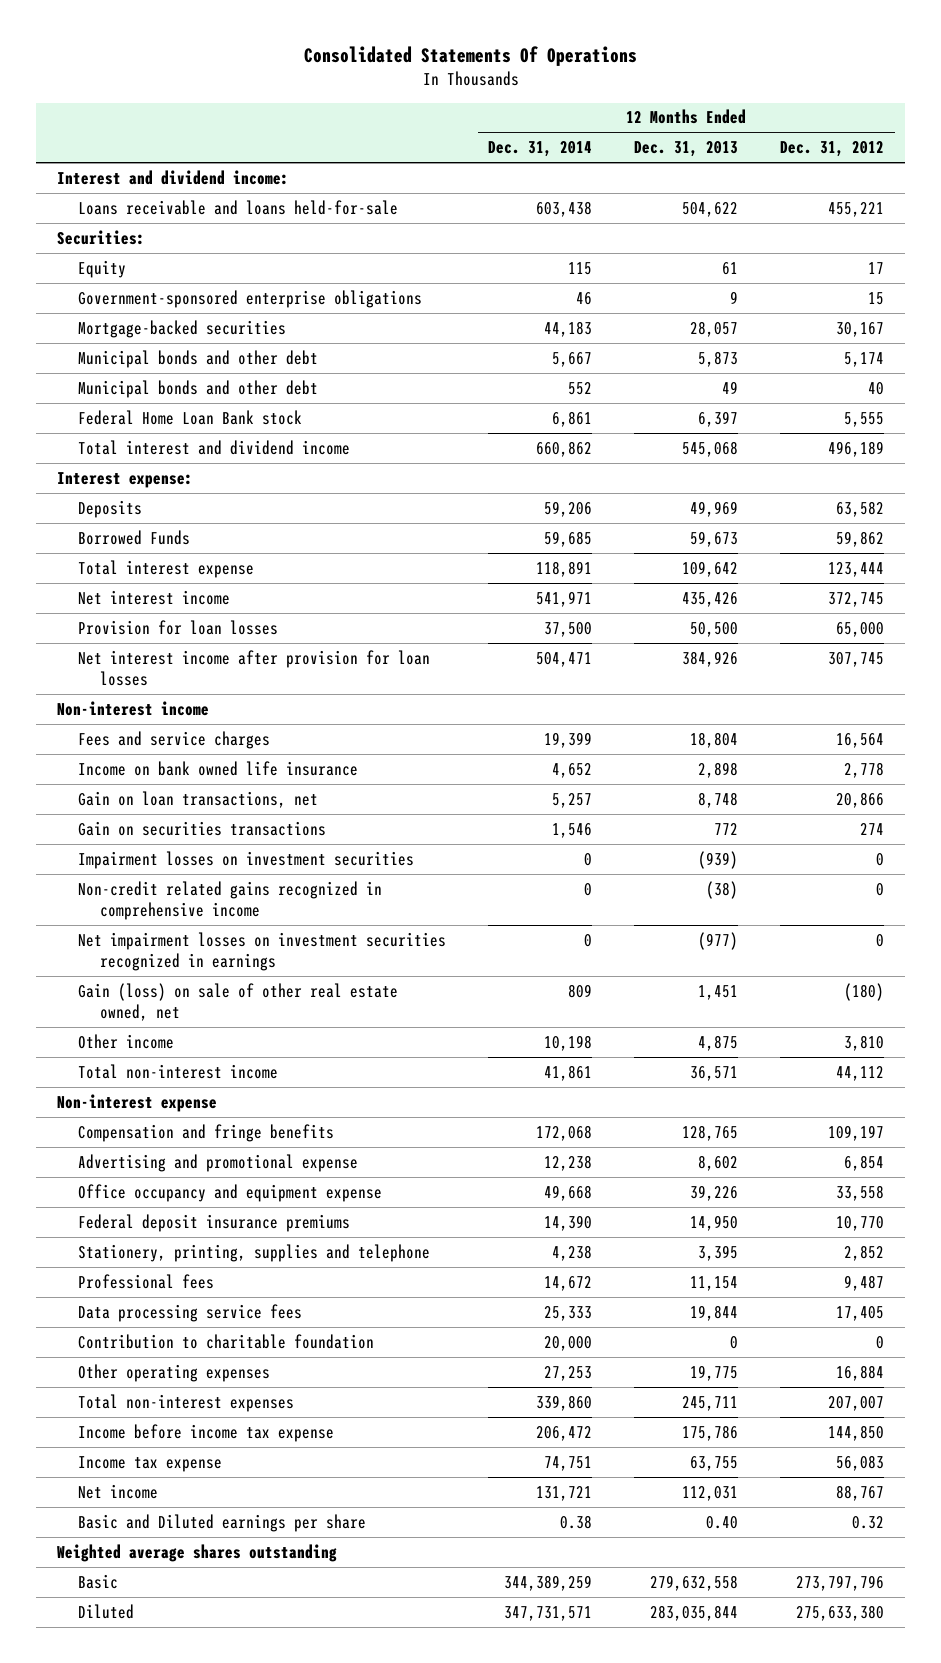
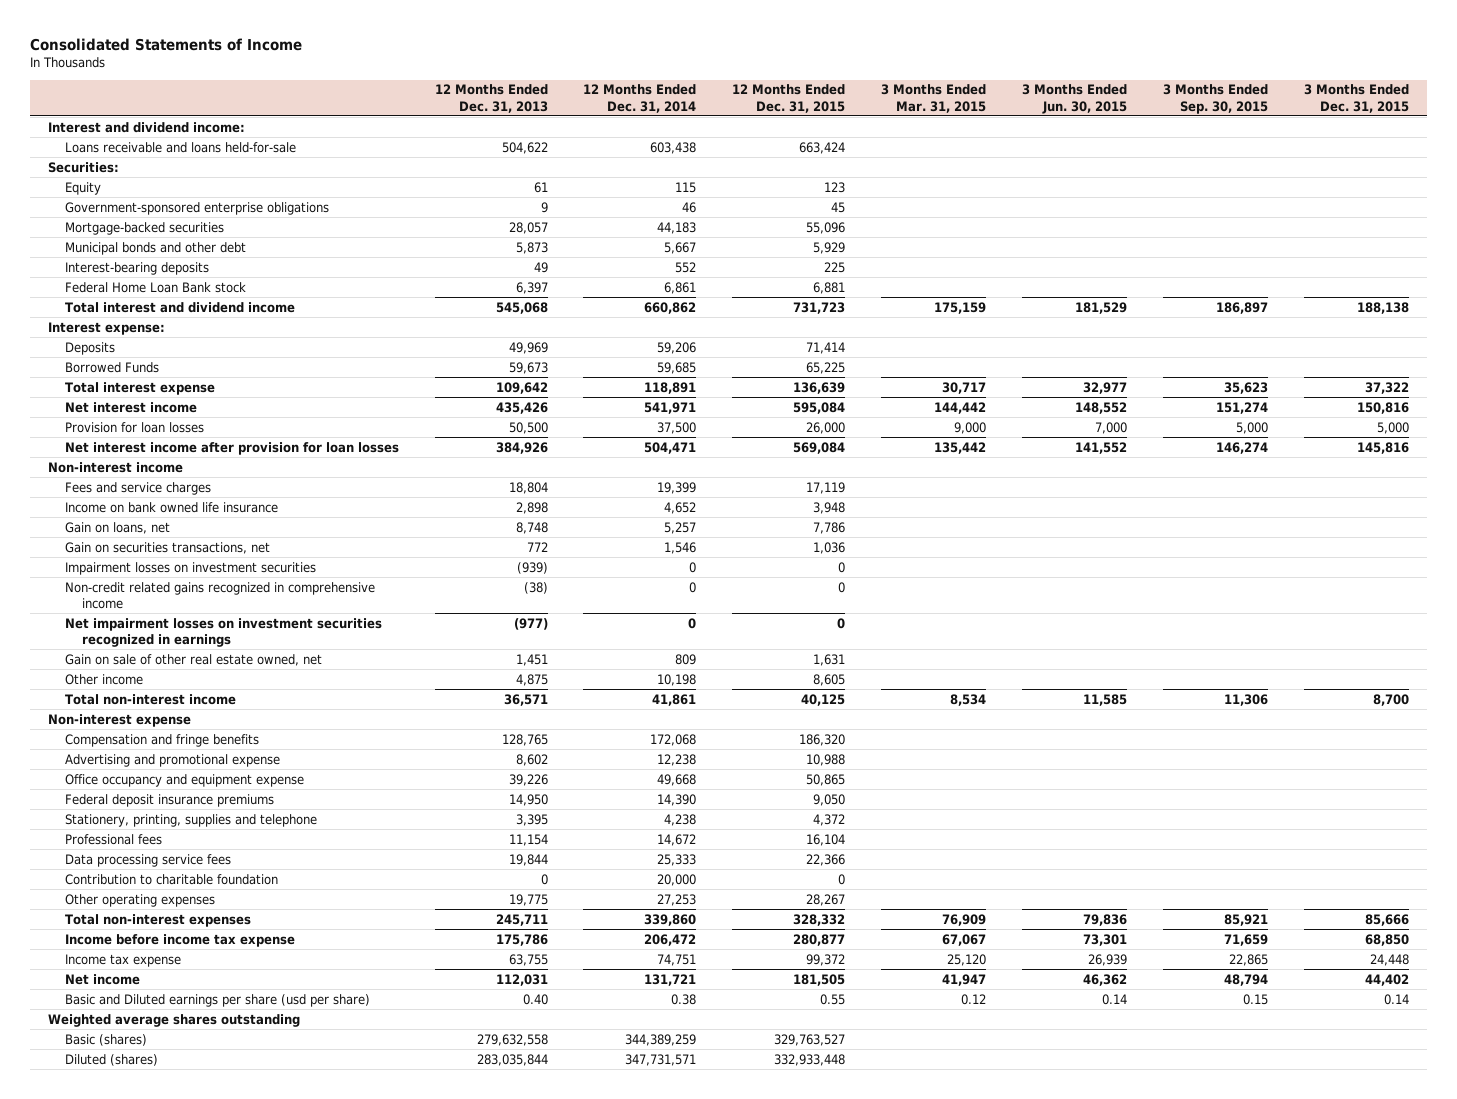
[303,46,637,67] Consolidated Statements Of Operations -> [30,37,303,51] Consolidated Statements of Income
[780,141,885,158] Dec. 31, 2012 -> none
none -> [732,84,846,113] 12 Months Ended Dec. 31, 2015
none -> [881,84,987,113] 3 Months Ended Mar. 31, 2015
none -> [1021,84,1127,114] 3 Months Ended Jun. 30, 2015
none -> [1162,84,1268,114] 3 Months Ended Sep. 30, 2015
none -> [1303,84,1409,113] 3 Months Ended Dec. 31, 2015
[78,379,319,398] Municipal bonds and other debt -> [64,261,209,275] Interest-bearing deposits
[78,790,319,808] Gain on loan transactions, net -> [64,521,170,534] Gain on loans, net
[78,820,327,836] Gain on securities transactions -> [64,541,270,554] Gain on securities transactions, net
[78,982,399,1021] Gain (loss) on sale of other real estate owned, net -> [64,653,322,666] Gain on sale of other real estate owned, net
[78,1513,367,1532] Basic and Diluted earnings per share -> [64,993,370,1007] Basic and Diluted earnings per share (usd per share)
[78,1573,119,1589] Basic -> [64,1033,147,1046] Basic (shares)
[78,1603,135,1619] Diluted -> [64,1053,158,1066] Diluted (shares)

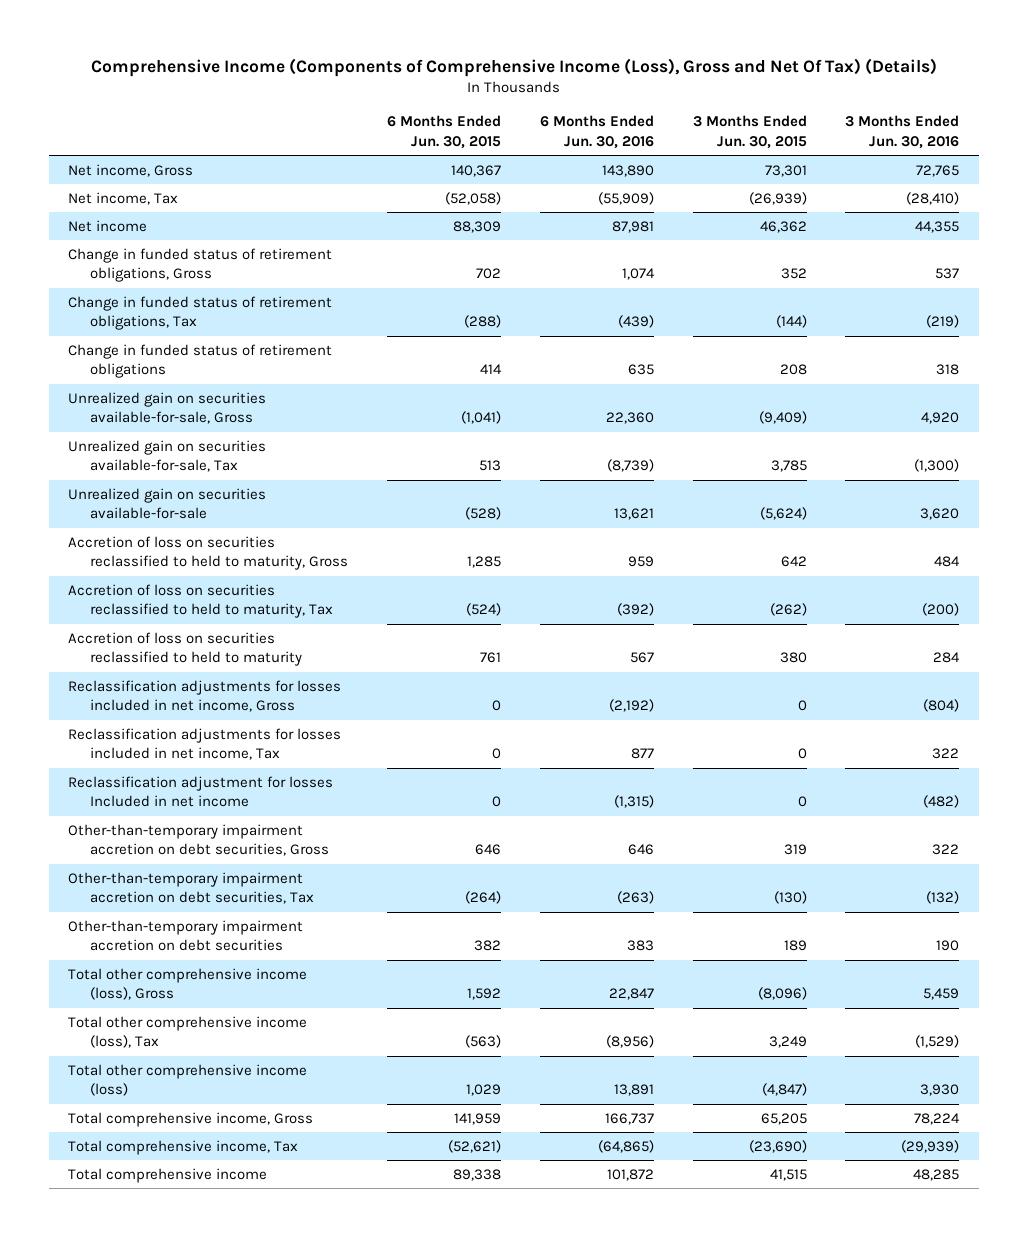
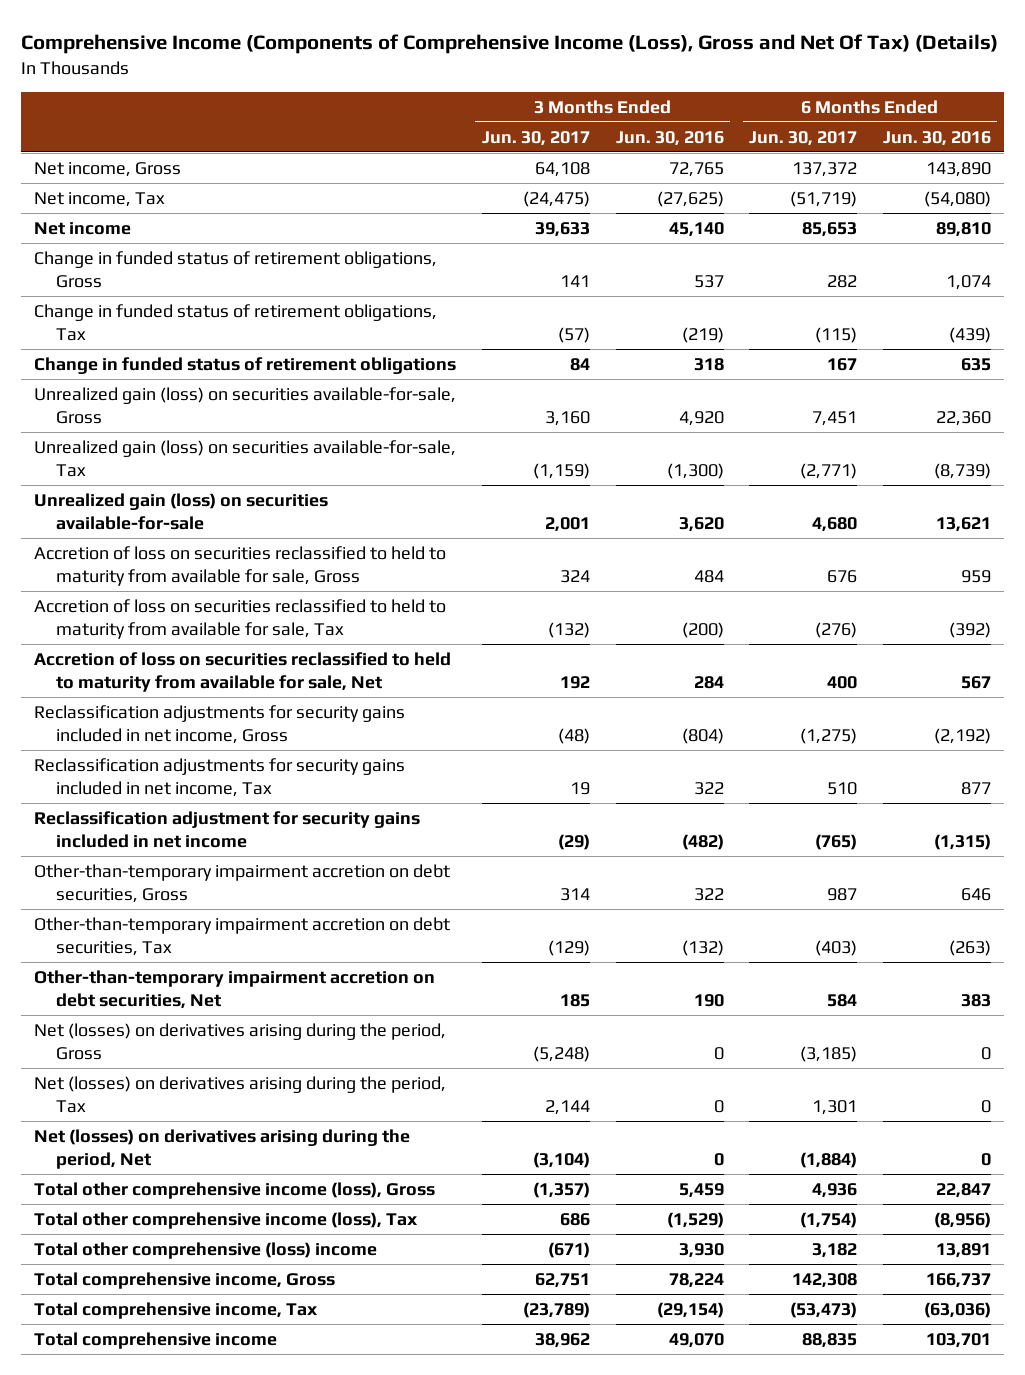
[386,115,501,149] 6 Months Ended Jun. 30, 2015 -> none
[692,115,807,149] 3 Months Ended Jun. 30, 2015 -> none
none -> [481,130,590,146] Jun. 30, 2017
none -> [749,130,858,146] Jun. 30, 2017
[597,191,654,205] (55,909) -> [924,190,992,207] (54,080)
[906,191,960,205] (28,410) -> [656,190,724,207] (27,625)
[611,220,654,233] 87,981 -> [936,221,992,237] 89,810
[915,220,960,233] 44,355 -> [668,221,724,237] 45,140
[68,391,267,425] Unrealized gain on securities available-for-sale, Gross -> [34,386,457,424] Unrealized gain (loss) on securities available-for-sale, Gross
[68,439,267,473] Unrealized gain on securities available-for-sale, Tax -> [34,439,457,477] Unrealized gain (loss) on securities available-for-sale, Tax
[68,487,267,520] Unrealized gain on securities available-for-sale -> [34,492,329,530] Unrealized gain (loss) on securities available-for-sale
[68,535,349,571] Accretion of loss on securities reclassified to held to maturity, Gross -> [34,545,447,586] Accretion of loss on securities reclassified to held to maturity from available for sale, Gross
[68,583,334,619] Accretion of loss on securities reclassified to held to maturity, Tax -> [34,598,447,639] Accretion of loss on securities reclassified to held to maturity from available for sale, Tax
[68,631,303,667] Accretion of loss on securities reclassified to held to maturity -> [34,651,452,692] Accretion of loss on securities reclassified to held to maturity from available for sale, Net
[68,679,342,713] Reclassification adjustments for losses included in net income, Gross -> [34,704,406,744] Reclassification adjustments for security gains included in net income, Gross
[68,727,342,761] Reclassification adjustments for losses included in net income, Tax -> [34,757,406,797] Reclassification adjustments for security gains included in net income, Tax
[68,775,334,808] Reclassification adjustment for losses Included in net income -> [34,810,421,848] Reclassification adjustment for security gains included in net income
[68,919,304,952] Other-than-temporary impairment accretion on debt securities -> [34,969,436,1009] Other-than-temporary impairment accretion on debt securities, Net
none -> [34,1022,447,1060] Net (losses) on derivatives arising during the period, Gross
none -> [34,1075,447,1113] Net (losses) on derivatives arising during the period, Tax
none -> [34,1128,411,1169] Net (losses) on derivatives arising during the period, Net
[68,1063,308,1097] Total other comprehensive income (loss) -> [34,1241,378,1259] Total other comprehensive (loss) income
[597,1139,654,1153] (64,865) -> [924,1301,992,1318] (63,036)
[901,1139,960,1153] (29,939) -> [656,1301,724,1318] (29,154)
[606,1168,654,1181] 101,872 -> [926,1332,992,1348] 103,701
[913,1168,960,1181] 48,285 -> [668,1332,724,1348] 49,070

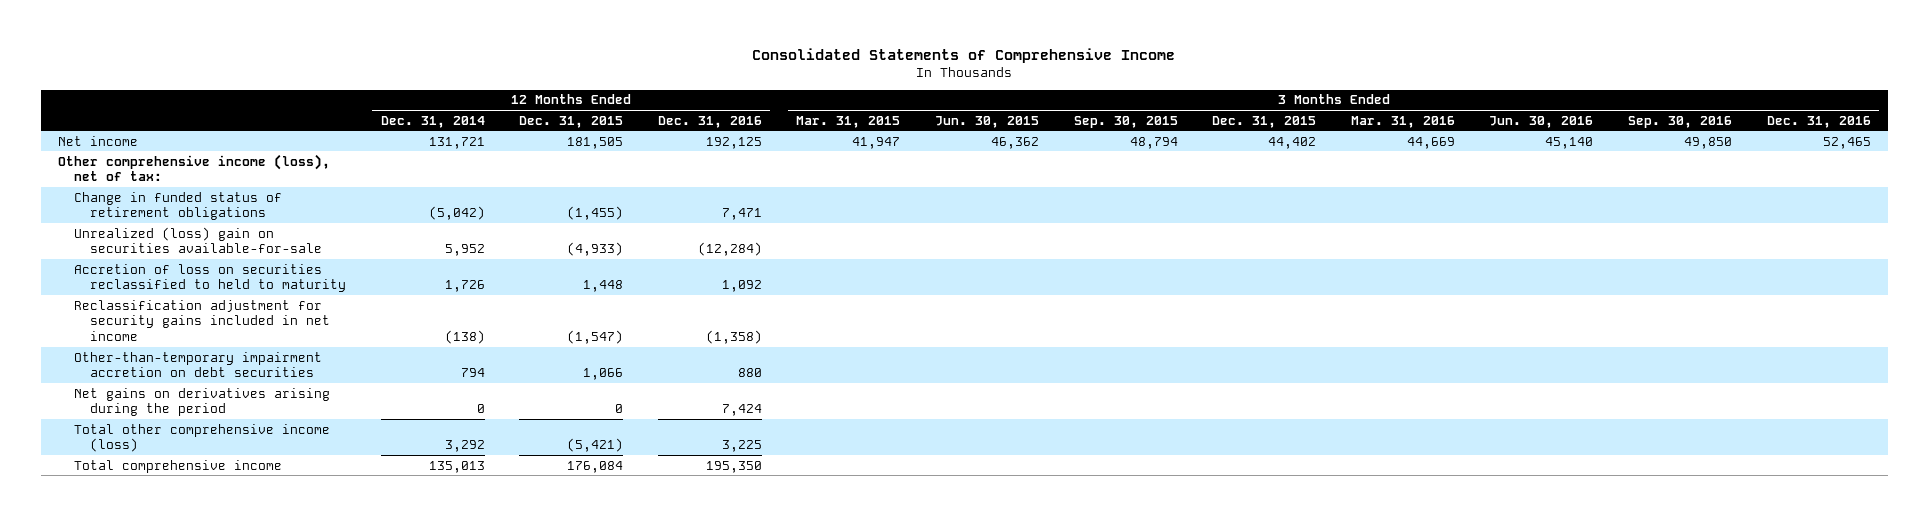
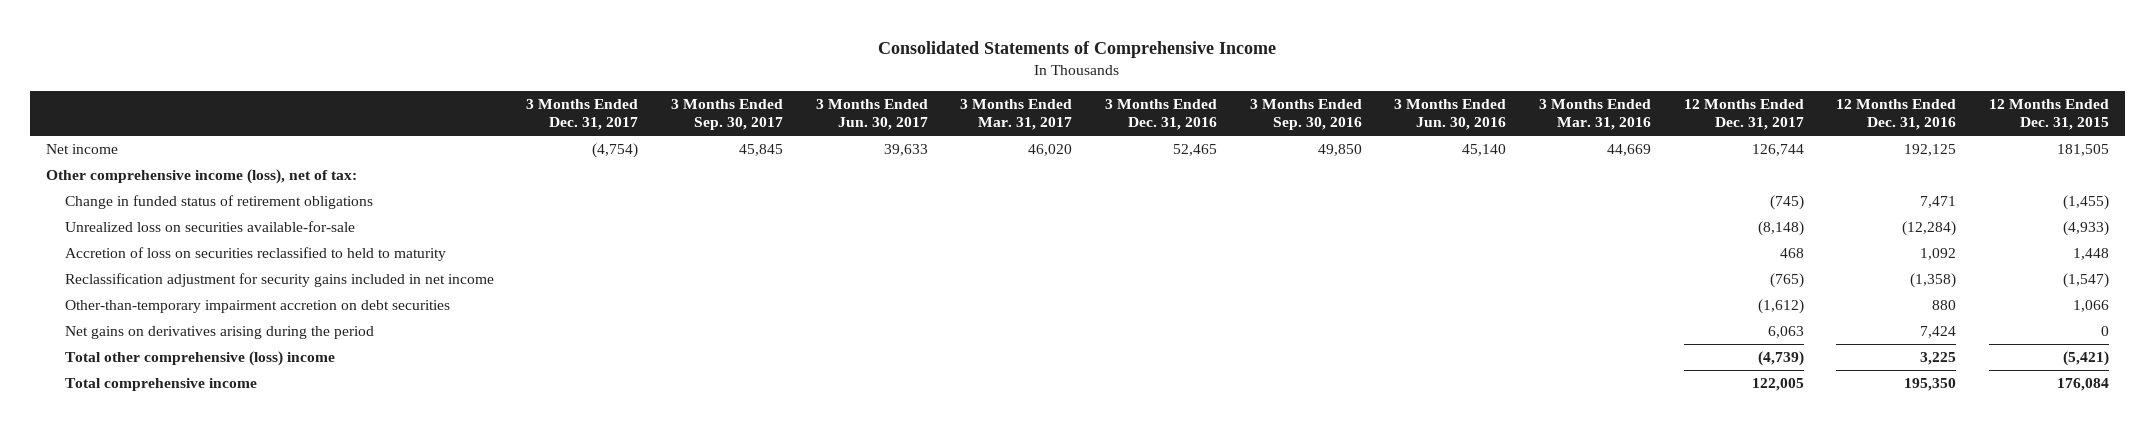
[380,115,485,128] Dec. 31, 2014 -> none
[796,115,901,128] Mar. 31, 2015 -> none
[935,115,1040,128] Jun. 30, 2015 -> none
[1073,115,1178,128] Sep. 30, 2015 -> none
[1212,115,1317,128] Dec. 31, 2015 -> none
none -> [526,98,639,131] 3 Months Ended Dec. 31, 2017
none -> [670,98,783,131] 3 Months Ended Sep. 30, 2017
none -> [815,98,928,131] 3 Months Ended Jun. 30, 2017
none -> [960,98,1073,131] 3 Months Ended Mar. 31, 2017
none -> [1683,98,1804,131] 12 Months Ended Dec. 31, 2017
[73,226,323,254] Unrealized (loss) gain on securities available-for-sale -> [64,221,355,233] Unrealized loss on securities available-for-sale
[73,423,330,453] Total other comprehensive income (loss) -> [64,351,335,367] Total other comprehensive (loss) income

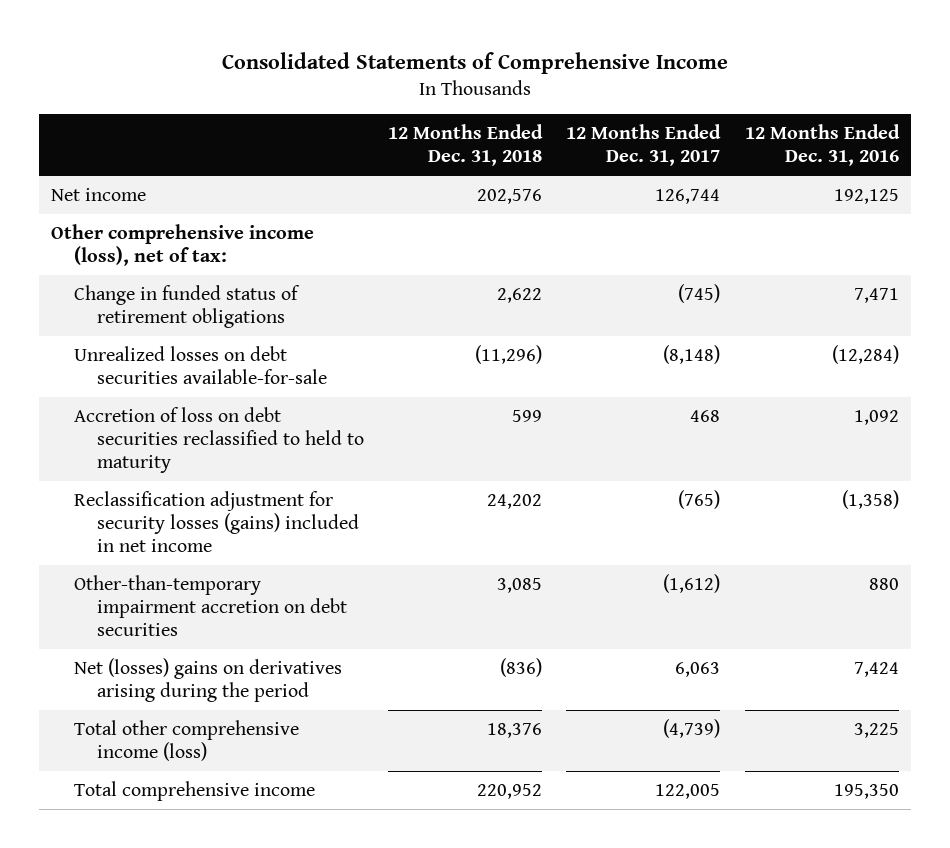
[526,98,639,131] 3 Months Ended Dec. 31, 2017 -> none
[670,98,783,131] 3 Months Ended Sep. 30, 2017 -> none
[815,98,928,131] 3 Months Ended Jun. 30, 2017 -> none
[960,98,1073,131] 3 Months Ended Mar. 31, 2017 -> none
[1104,98,1217,131] 3 Months Ended Dec. 31, 2016 -> none
[1249,98,1362,131] 3 Months Ended Sep. 30, 2016 -> none
[1394,98,1507,131] 3 Months Ended Jun. 30, 2016 -> none
[1538,98,1651,131] 3 Months Ended Mar. 31, 2016 -> none
[1988,98,2109,131] 12 Months Ended Dec. 31, 2015 -> none
none -> [387,124,543,167] 12 Months Ended Dec. 31, 2018
[64,221,355,233] Unrealized loss on securities available-for-sale -> [73,346,327,385] Unrealized losses on debt securities available-for-sale
[64,247,446,262] Accretion of loss on securities reclassified to held to maturity -> [73,407,364,474] Accretion of loss on debt securities reclassified to held to maturity
[64,273,494,288] Reclassification adjustment for security gains included in net income -> [73,491,359,553] Reclassification adjustment for security losses (gains) included in net income
[64,326,374,340] Net gains on derivatives arising during the period -> [73,658,342,703] Net (losses) gains on derivatives arising during the period
[64,351,335,367] Total other comprehensive (loss) income -> [73,720,299,762] Total other comprehensive income (loss)

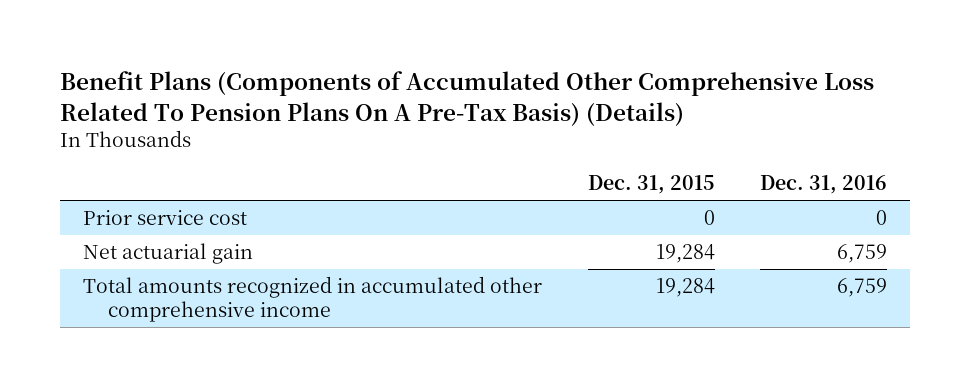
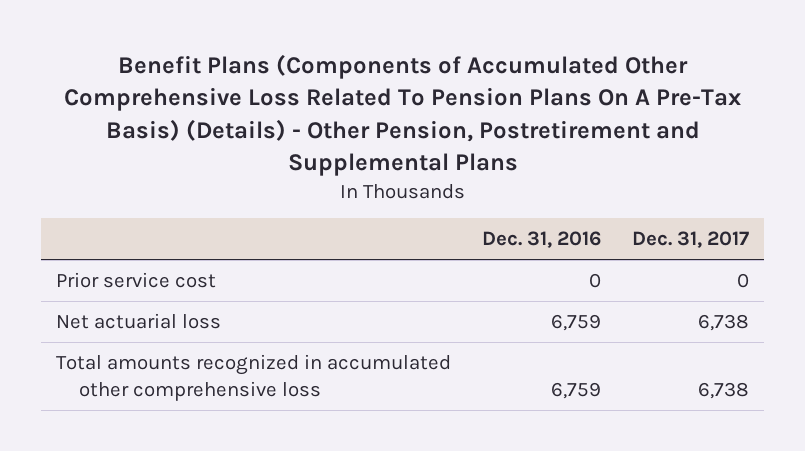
[60,71,875,126] Benefit Plans (Components of Accumulated Other Comprehensive Loss Related To Pension Plans On A Pre-Tax Basis) (Details) -> [63,54,741,176] Benefit Plans (Components of Accumulated Other Comprehensive Loss Related To Pension Plans On A Pre-Tax Basis) (Details) - Other Pension, Postretirement and Supplemental Plans
[587,175,715,195] Dec. 31, 2015 -> none
none -> [631,231,749,249] Dec. 31, 2017
[83,243,254,265] Net actuarial gain -> [56,313,222,330] Net actuarial loss
[83,276,543,323] Total amounts recognized in accumulated other comprehensive income -> [56,354,452,401] Total amounts recognized in accumulated other comprehensive loss

